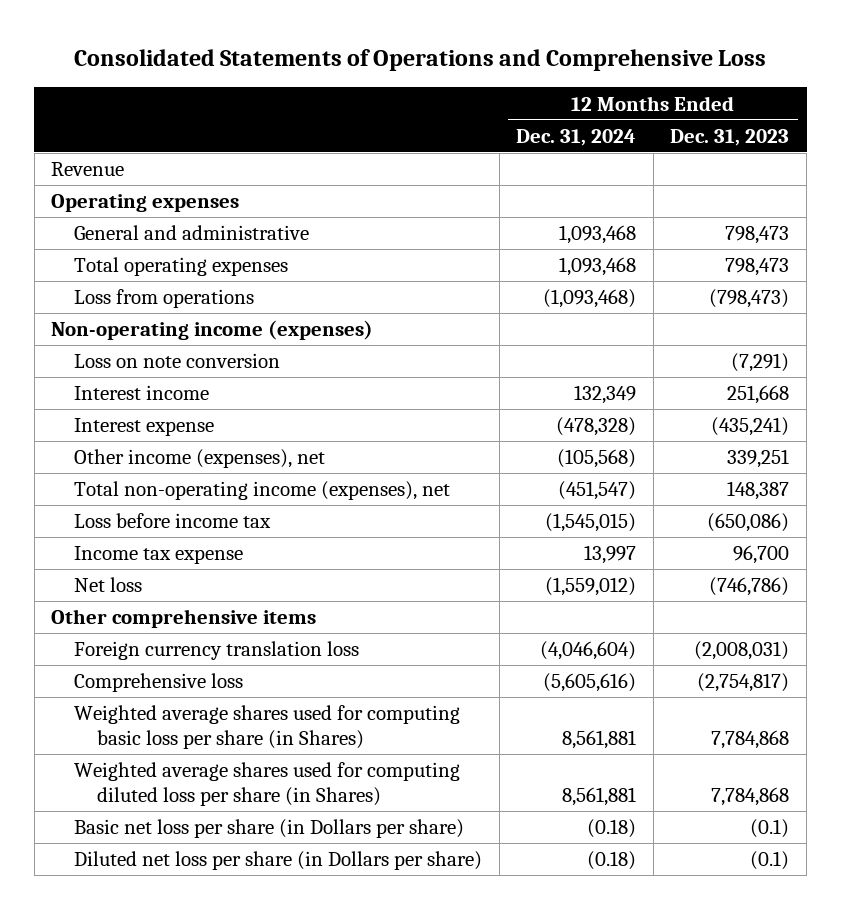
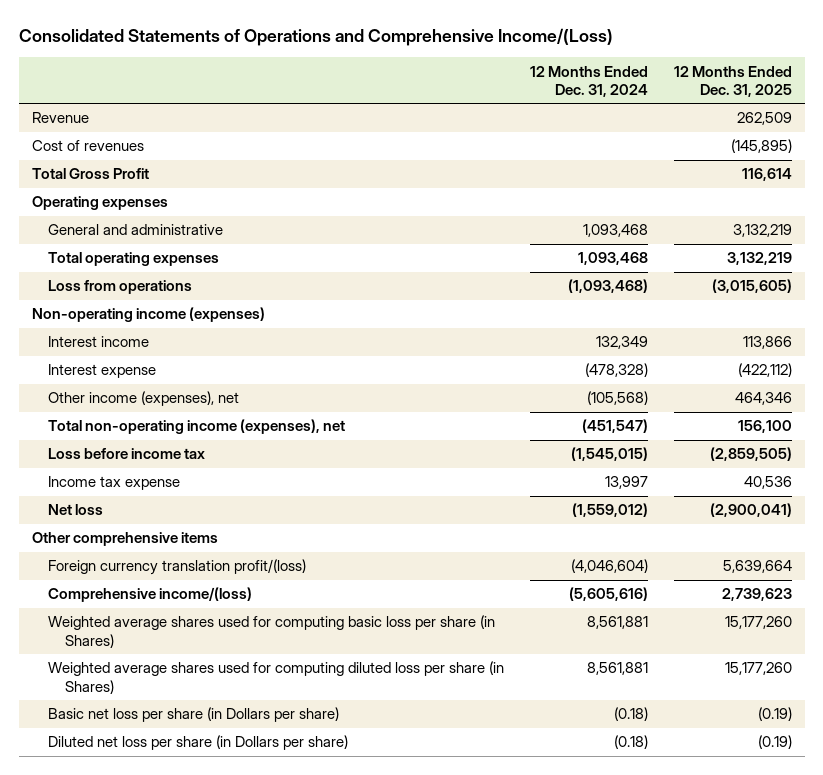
[74,49,767,72] Consolidated Statements of Operations and Comprehensive Loss -> [18,28,613,47] Consolidated Statements of Operations and Comprehensive Income/(Loss)
[670,128,790,146] Dec. 31, 2023 -> none
none -> [673,65,792,97] 12 Months Ended Dec. 31, 2025
none -> [31,140,144,152] Cost of revenues
none -> [31,168,149,180] Total Gross Profit
[74,353,281,369] Loss on note conversion -> none
[74,641,360,661] Foreign currency translation loss -> [48,559,307,576] Foreign currency translation profit/(loss)
[74,673,244,693] Comprehensive loss -> [48,587,253,603] Comprehensive income/(loss)

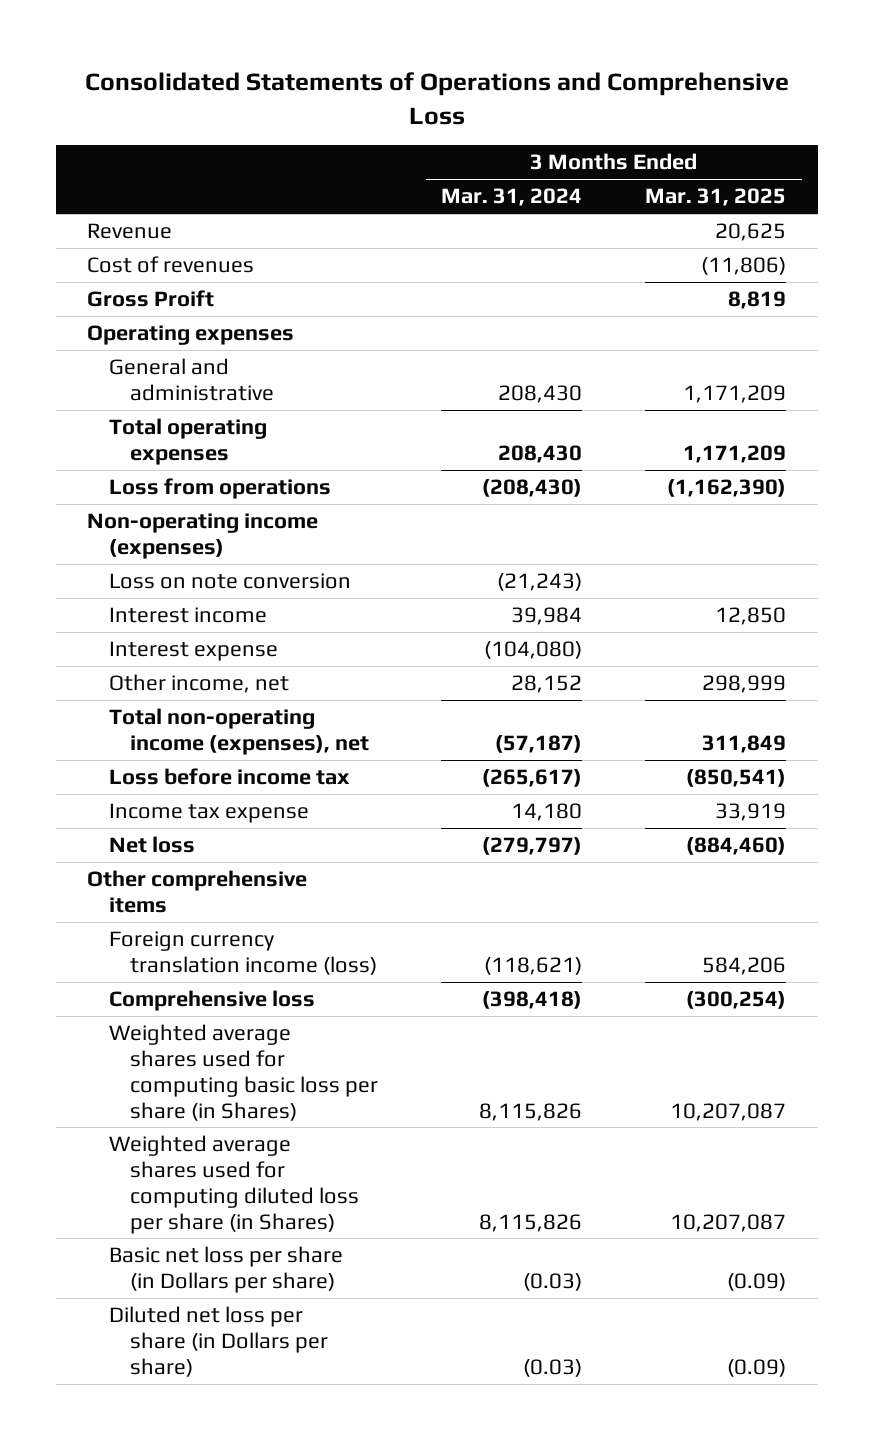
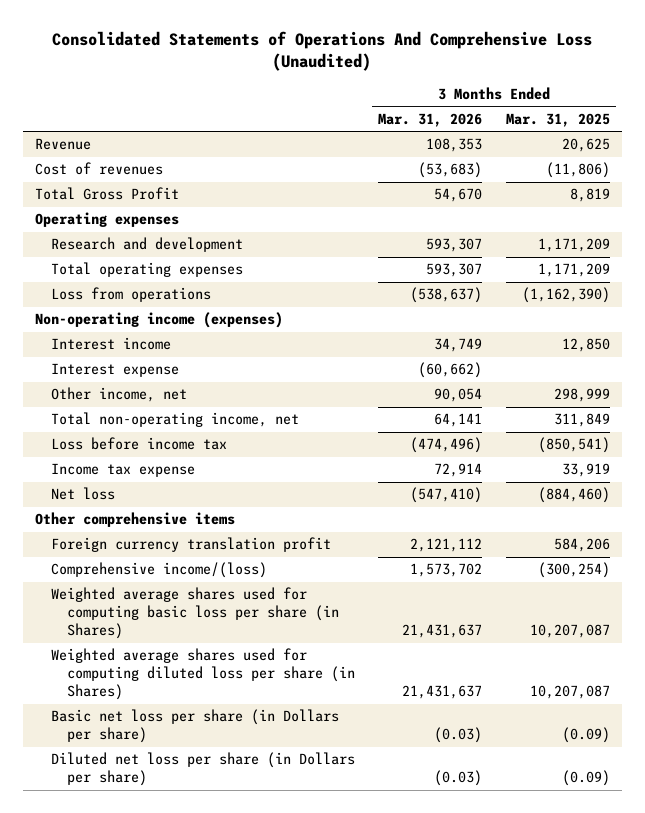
[84,71,789,125] Consolidated Statements of Operations and Comprehensive Loss -> [52,30,593,72] Consolidated Statements of Operations And Comprehensive Loss (Unaudited)
[441,188,583,207] Mar. 31, 2024 -> none
none -> [378,112,483,127] Mar. 31, 2026
[87,290,215,308] Gross Proift -> [34,187,179,201] Total Gross Profit
[108,358,275,401] General and administrative -> [50,237,243,253] Research and development
[108,573,351,590] Loss on note conversion -> none
[108,708,370,755] Total non-operating income (expenses), net -> [50,412,299,428] Total non-operating income, net
[108,931,378,975] Foreign currency translation income (loss) -> [50,537,331,553] Foreign currency translation profit
[108,990,315,1012] Comprehensive loss -> [50,562,267,579] Comprehensive income/(loss)

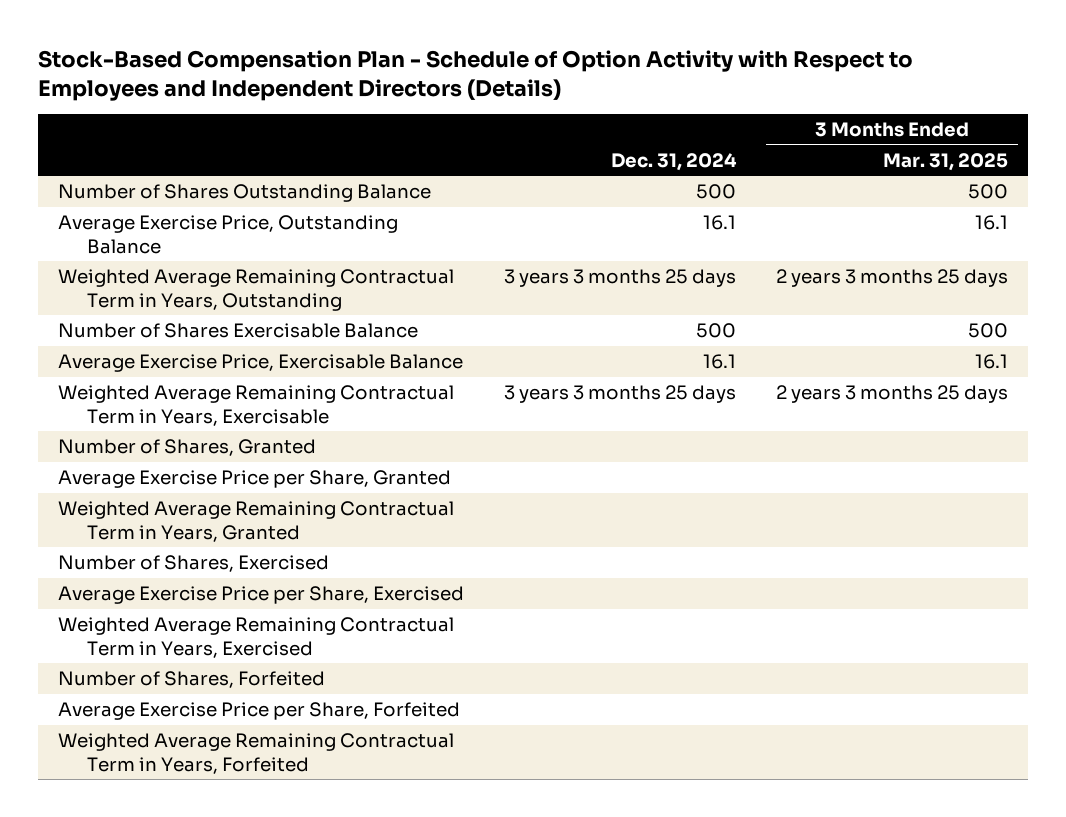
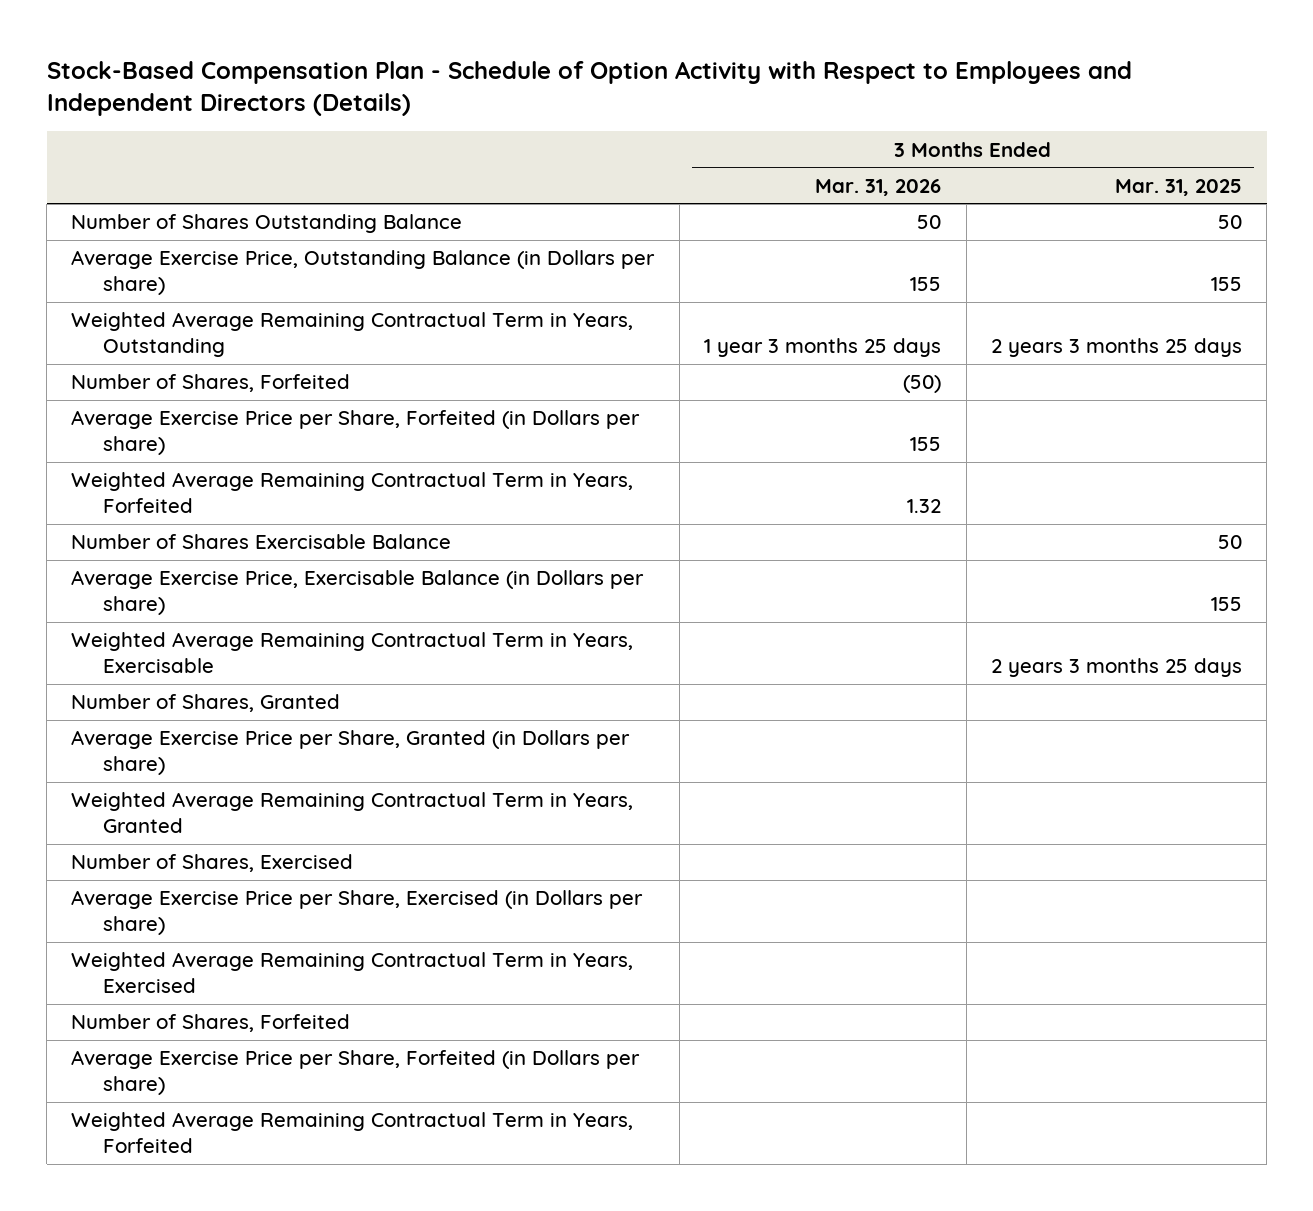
[611,152,738,171] Dec. 31, 2024 -> none
none -> [815,178,942,196] Mar. 31, 2026
[968,184,1009,200] 500 -> [1217,215,1242,230] 50
[57,215,398,254] Average Exercise Price, Outstanding Balance -> [71,250,656,296] Average Exercise Price, Outstanding Balance (in Dollars per share)
[975,215,1009,231] 16.1 -> [1210,277,1242,292] 155
none -> [71,374,351,393] Number of Shares, Forfeited
none -> [71,410,641,456] Average Exercise Price per Share, Forfeited (in Dollars per share)
none -> [71,472,634,514] Weighted Average Remaining Contractual Term in Years, Forfeited
[968,323,1009,339] 500 -> [1217,535,1242,550] 50
[57,354,463,373] Average Exercise Price, Exercisable Balance -> [71,570,645,616] Average Exercise Price, Exercisable Balance (in Dollars per share)
[975,354,1009,370] 16.1 -> [1210,597,1242,612] 155
[57,470,451,489] Average Exercise Price per Share, Granted -> [71,730,631,776] Average Exercise Price per Share, Granted (in Dollars per share)
[57,586,464,605] Average Exercise Price per Share, Exercised -> [71,890,644,936] Average Exercise Price per Share, Exercised (in Dollars per share)
[57,702,460,721] Average Exercise Price per Share, Forfeited -> [71,1050,641,1096] Average Exercise Price per Share, Forfeited (in Dollars per share)

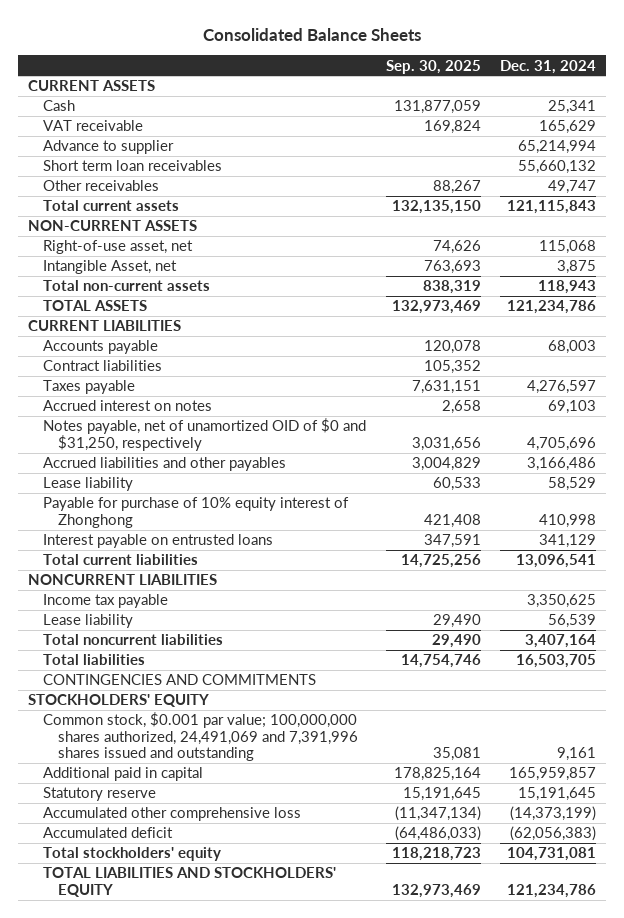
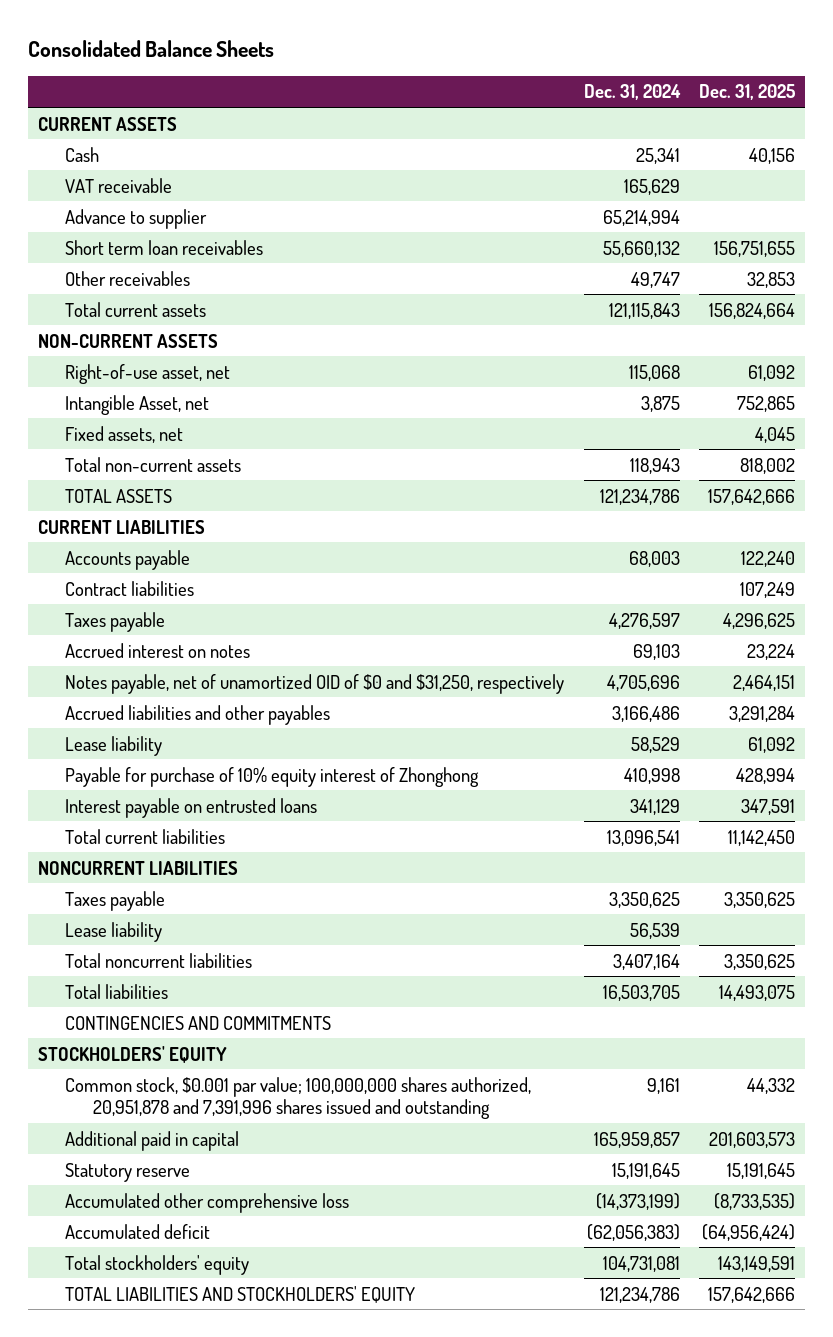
[385,59,481,74] Sep. 30, 2025 -> none
none -> [699,84,796,101] Dec. 31, 2025
none -> [65,425,184,443] Fixed assets, net
[43,594,169,609] Income tax payable -> [65,890,166,911] Taxes payable
[43,712,359,762] Common stock, $0.001 par value; 100,000,000 shares authorized, 24,491,069 and 7,391,996 shares issued and outstanding -> [65,1076,532,1120] Common stock, $0.001 par value; 100,000,000 shares authorized, 20,951,878 and 7,391,996 shares issued and outstanding

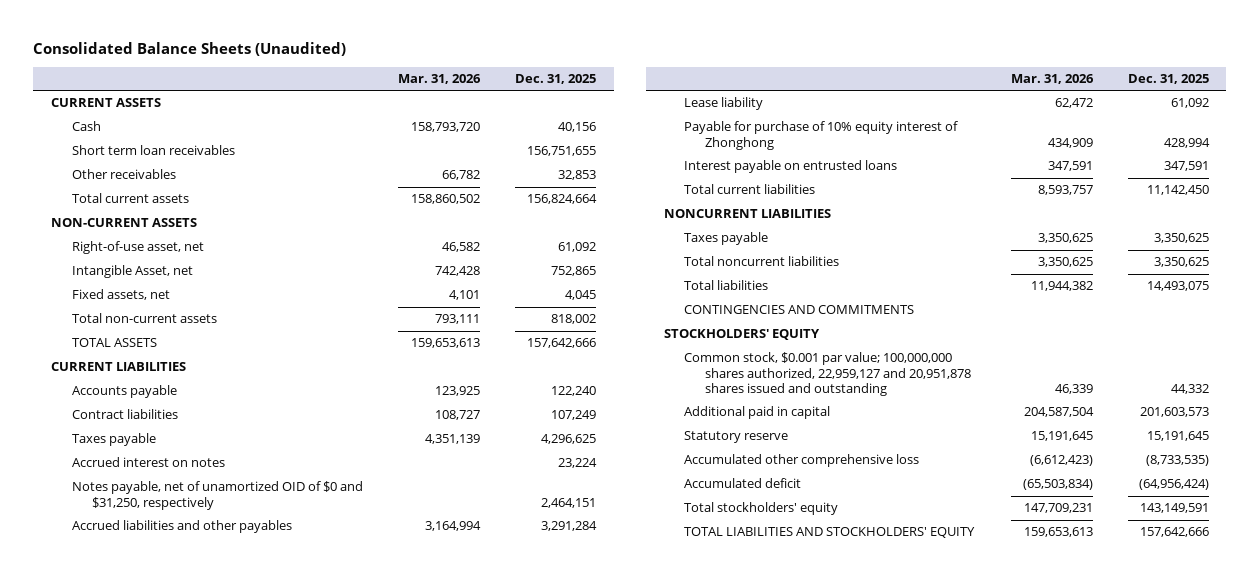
[27,39,274,57] Consolidated Balance Sheets -> [33,41,347,56] Consolidated Balance Sheets (Unaudited)
[583,84,681,101] Dec. 31, 2024 -> none
none -> [397,74,481,85] Mar. 31, 2026
[65,177,173,193] VAT receivable -> none
[65,208,208,229] Advance to supplier -> none
[65,921,163,942] Lease liability -> none
[65,1076,532,1120] Common stock, $0.001 par value; 100,000,000 shares authorized, 20,951,878 and 7,391,996 shares issued and outstanding -> [684,352,971,396] Common stock, $0.001 par value; 100,000,000 shares authorized, 22,959,127 and 20,951,878 shares issued and outstanding

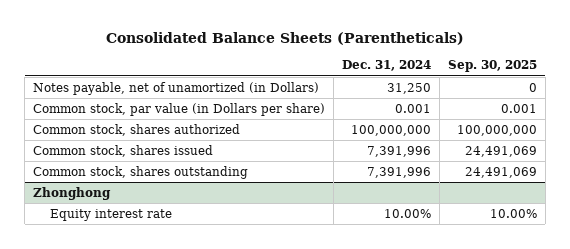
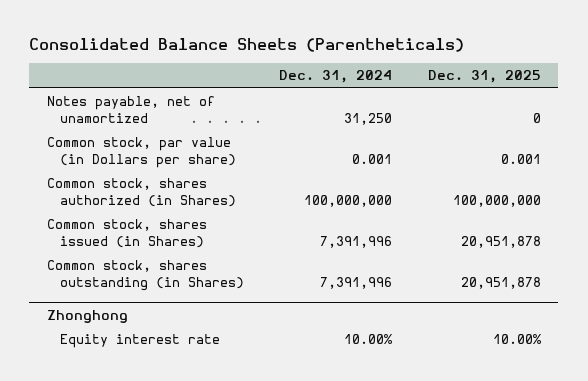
[447,60,537,73] Sep. 30, 2025 -> none
none -> [427,70,541,84] Dec. 31, 2025
[33,81,320,95] Notes payable, net of unamortized (in Dollars) -> [46,96,215,123] Notes payable, net of unamortized
[33,123,241,136] Common stock, shares authorized -> [46,178,236,207] Common stock, shares authorized (in Shares)
[33,144,214,157] Common stock, shares issued -> [46,219,207,248] Common stock, shares issued (in Shares)
[33,165,249,179] Common stock, shares outstanding -> [46,260,244,291] Common stock, shares outstanding (in Shares)

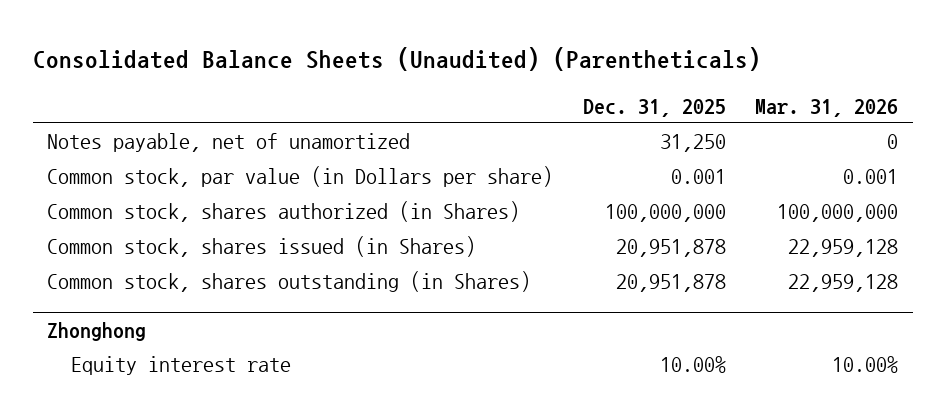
[29,37,465,52] Consolidated Balance Sheets (Parentheticals) -> [32,46,761,71] Consolidated Balance Sheets (Unaudited) (Parentheticals)
[279,70,393,84] Dec. 31, 2024 -> none
none -> [755,98,899,117] Mar. 31, 2026
[532,112,541,123] 0 -> [659,134,726,153] 31,250

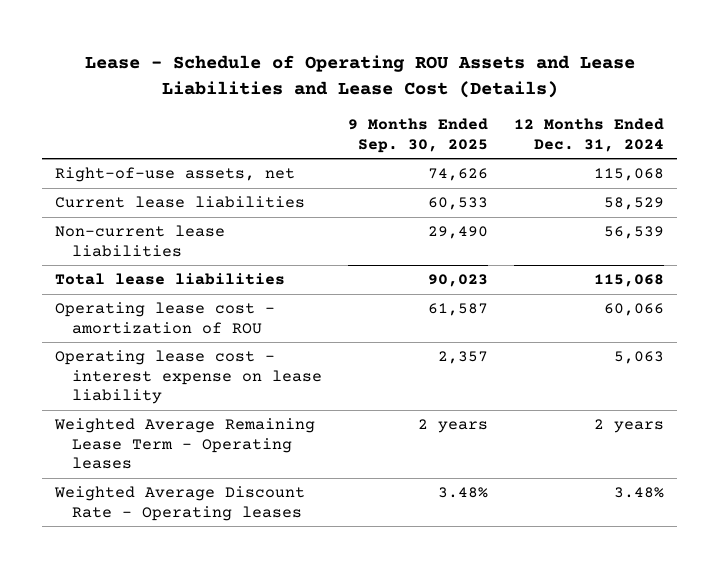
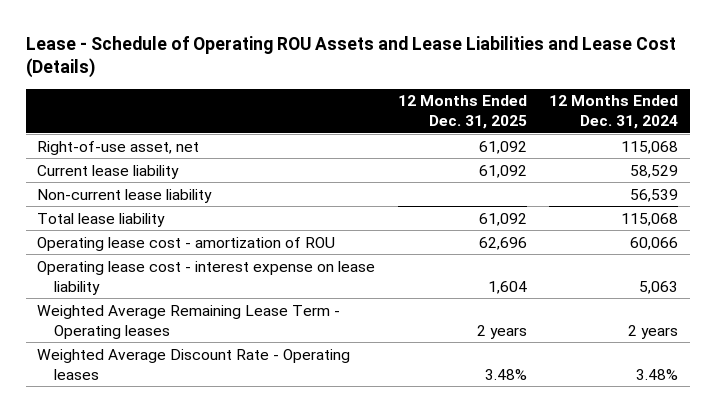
[347,118,488,153] 9 Months Ended Sep. 30, 2025 -> none
none -> [397,95,527,130] 12 Months Ended Dec. 31, 2025
[55,167,296,183] Right-of-use assets, net -> [37,140,200,155] Right-of-use asset, net
[55,196,306,209] Current lease liabilities -> [37,164,180,179] Current lease liability
[55,225,226,257] Non-current lease liabilities -> [37,188,213,203] Non-current lease liability
[55,273,286,286] Total lease liabilities -> [37,212,166,227] Total lease liability

